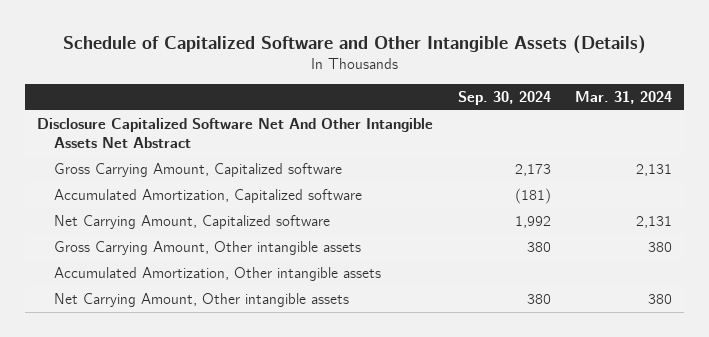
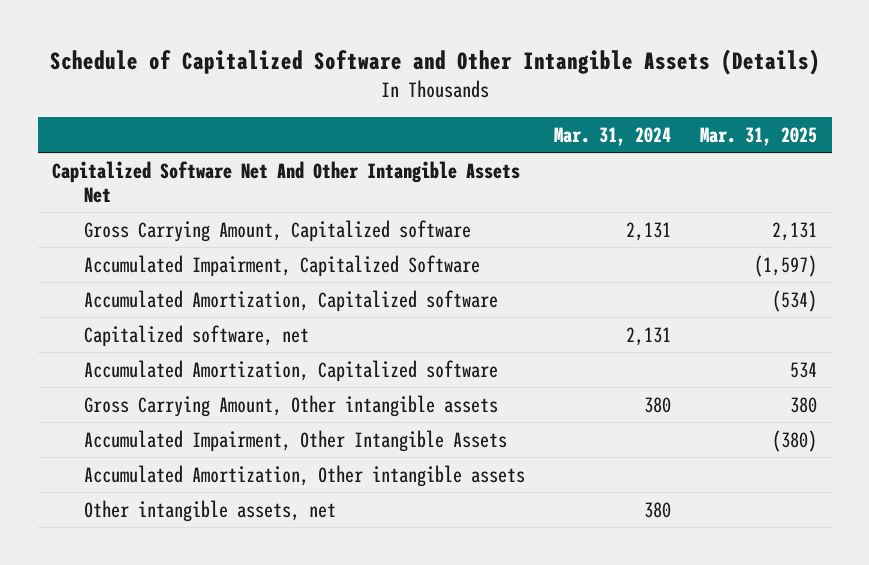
[457,91,551,106] Sep. 30, 2024 -> none
none -> [700,126,818,146] Mar. 31, 2025
[37,118,434,148] Disclosure Capitalized Software Net And Other Intangible Assets Net Abstract -> [52,160,521,203] Capitalized Software Net And Other Intangible Assets Net
none -> [83,254,480,277] Accumulated Impairment, Capitalized Software
[54,215,331,230] Net Carrying Amount, Capitalized software -> [83,324,309,347] Capitalized software, net
none -> [83,359,498,382] Accumulated Amortization, Capitalized software
none -> [83,429,507,452] Accumulated Impairment, Other Intangible Assets
[54,293,350,308] Net Carrying Amount, Other intangible assets -> [83,499,336,522] Other intangible assets, net

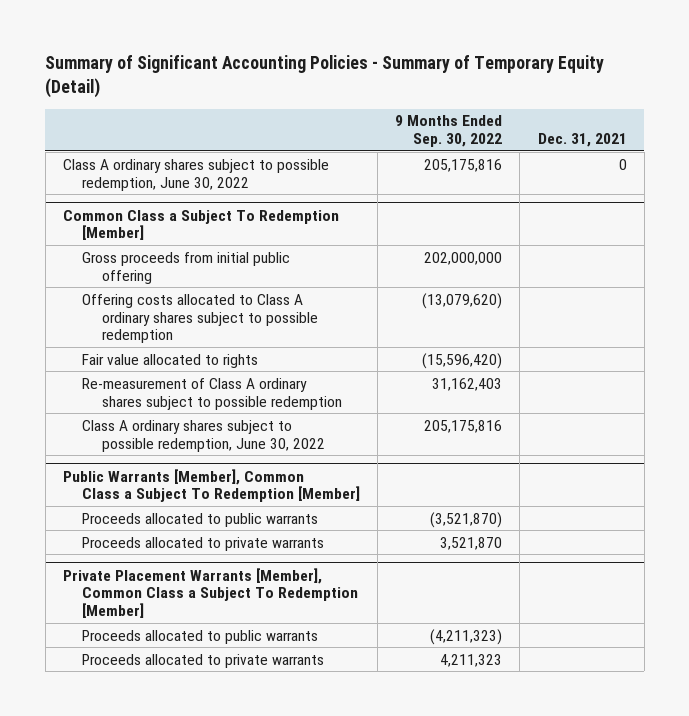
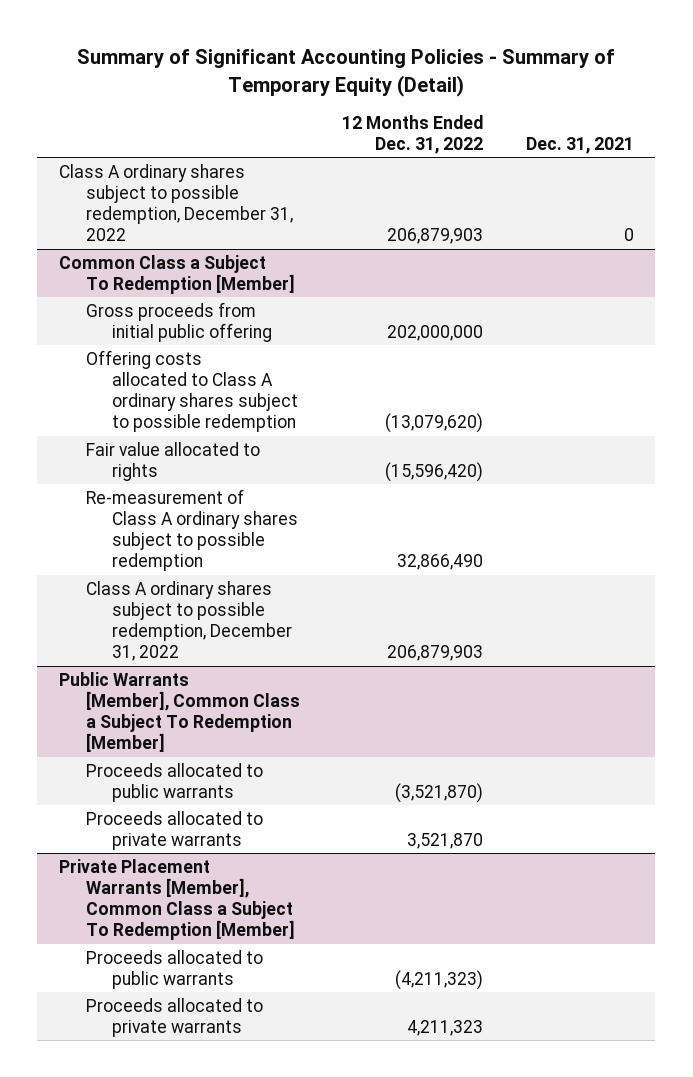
[395,115,503,148] 9 Months Ended Sep. 30, 2022 -> none
none -> [342,114,484,154] 12 Months Ended Dec. 31, 2022
[62,158,329,191] Class A ordinary shares subject to possible redemption, June 30, 2022 -> [58,163,293,242] Class A ordinary shares subject to possible redemption, December 31, 2022
[82,419,325,452] Class A ordinary shares subject to possible redemption, June 30, 2022 -> [85,580,293,662] Class A ordinary shares subject to possible redemption, December 31, 2022

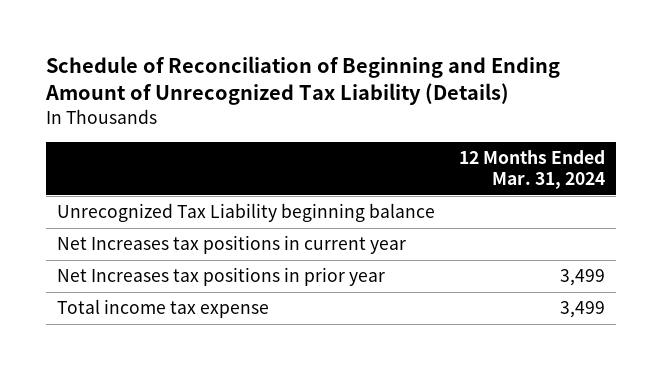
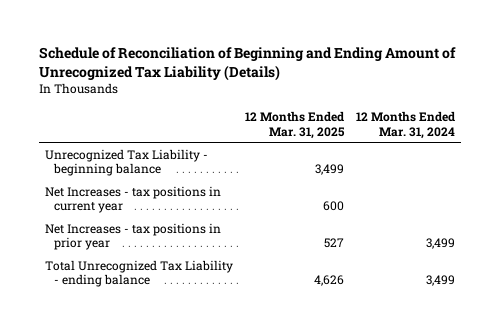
none -> [245,110,346,139] 12 Months Ended Mar. 31, 2025
[57,203,436,223] Unrecognized Tax Liability beginning balance -> [44,148,208,177] Unrecognized Tax Liability - beginning balance
[57,235,407,255] Net Increases tax positions in current year -> [44,185,221,214] Net Increases - tax positions in current year
[57,267,386,287] Net Increases tax positions in prior year -> [44,222,221,251] Net Increases - tax positions in prior year
[57,299,270,319] Total income tax expense -> [44,259,233,288] Total Unrecognized Tax Liability - ending balance

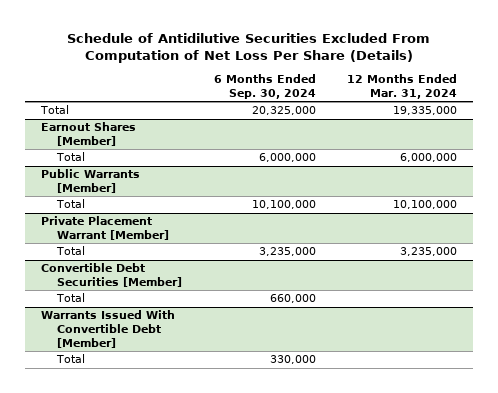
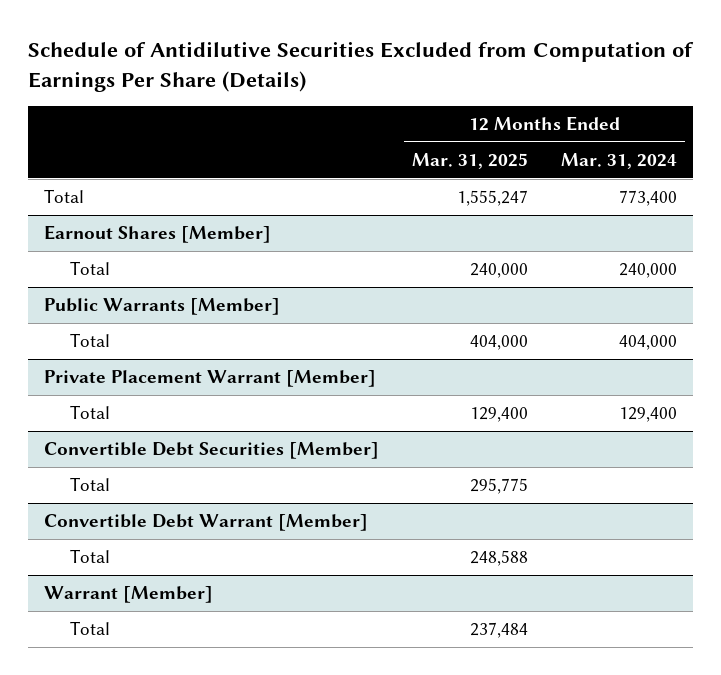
[67,32,431,63] Schedule of Antidilutive Securities Excluded From Computation of Net Loss Per Share (Details) -> [27,41,694,92] Schedule of Antidilutive Securities Excluded from Computation of Earnings Per Share (Details)
[213,74,316,99] 6 Months Ended Sep. 30, 2024 -> none
none -> [412,152,529,169] Mar. 31, 2025
[393,106,458,116] 19,335,000 -> [619,190,678,207] 773,400
[400,153,458,163] 6,000,000 -> [619,263,678,279] 240,000
[393,200,458,210] 10,100,000 -> [619,335,678,351] 404,000
[400,247,458,257] 3,235,000 -> [619,407,678,423] 129,400
[41,310,176,348] Warrants Issued With Convertible Debt [Member] -> none
[56,354,86,364] Total -> none
none -> [44,514,369,532] Convertible Debt Warrant [Member]
none -> [70,549,111,564] Total
none -> [44,586,214,604] Warrant [Member]
none -> [70,621,111,636] Total

